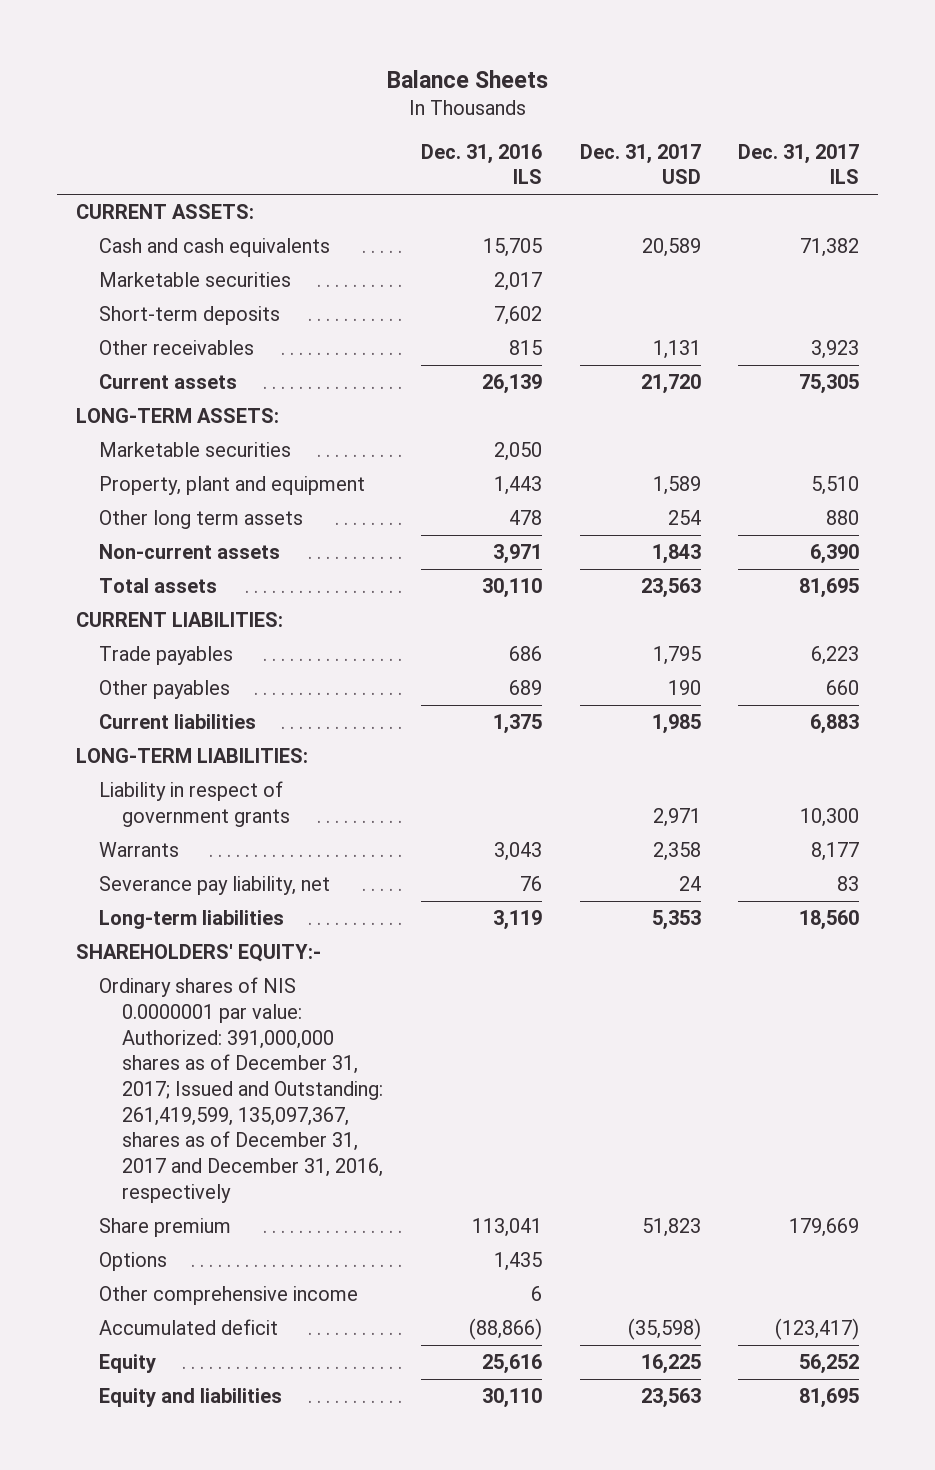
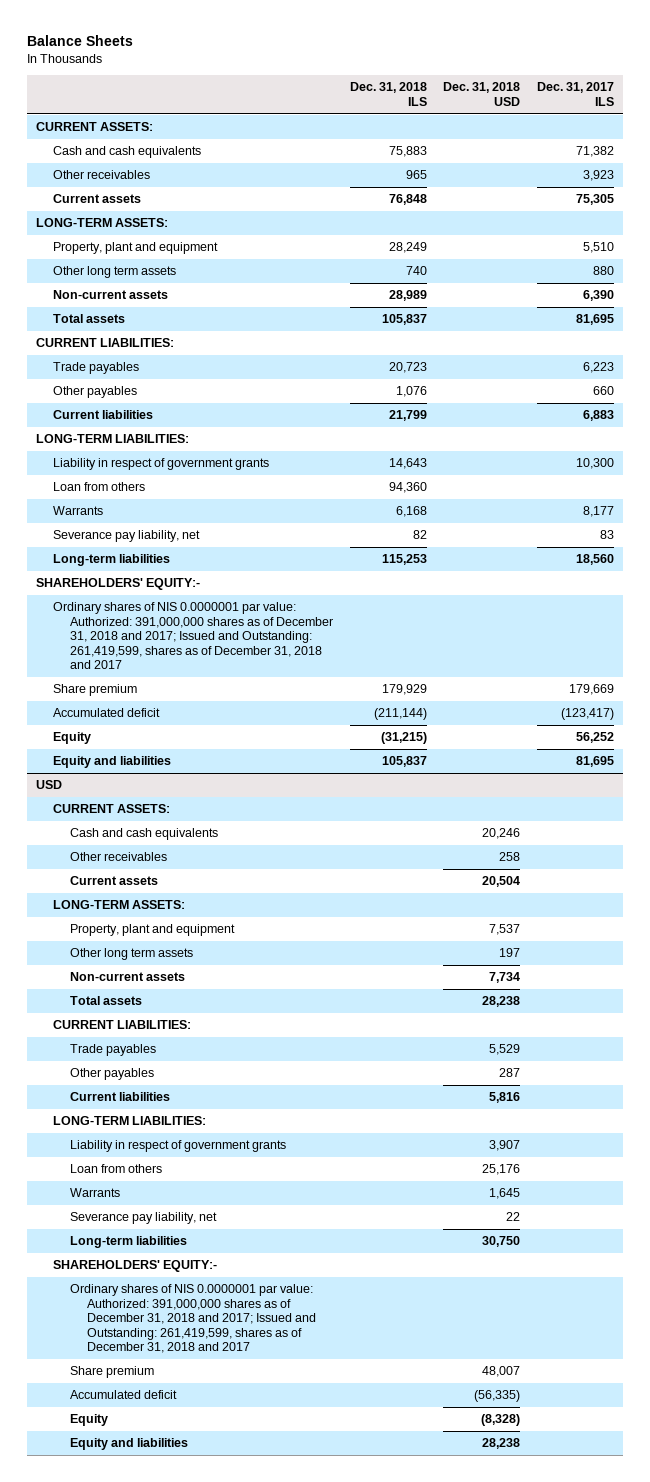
[420,143,542,185] Dec. 31, 2016 ILS -> none
[579,143,701,185] Dec. 31, 2017 USD -> none
none -> [349,82,427,106] Dec. 31, 2018 ILS
none -> [443,82,521,106] Dec. 31, 2018 USD
[98,272,291,288] Marketable securities -> none
[98,306,280,326] Short-term deposits -> none
[98,442,291,458] Marketable securities -> none
none -> [52,482,145,492] Loan from others
[98,977,383,1203] Ordinary shares of NIS 0.0000001 par value: Authorized: 391,000,000 shares as of December 31, 2017; Issued and Outstanding: 261,419,599, 135,097,367, shares as of December 31, 2017 and December 31, 2016, respectively -> [52,602,333,670] Ordinary shares of NIS 0.0000001 par value: Authorized: 391,000,000 shares as of December 31, 2018 and 2017; Issued and Outstanding: 261,419,599, shares as of December 31, 2018 and 2017
[98,1252,167,1272] Options -> none
[98,1286,358,1306] Other comprehensive income -> none
none -> [35,780,62,790] USD
none -> [52,804,170,814] CURRENT ASSETS:
none -> [69,828,218,841] Cash and cash equivalents
none -> [69,852,167,862] Other receivables
none -> [69,876,158,886] Current assets
none -> [52,900,185,910] LONG-TERM ASSETS:
none -> [69,924,235,937] Property, plant and equipment
none -> [69,948,193,961] Other long term assets
none -> [69,972,185,982] Non-current assets
none -> [69,996,142,1006] Total assets
none -> [52,1020,191,1030] CURRENT LIABILITIES:
none -> [69,1044,156,1057] Trade payables
none -> [69,1068,154,1081] Other payables
none -> [69,1092,170,1102] Current liabilities
none -> [52,1116,206,1126] LONG-TERM LIABILITIES:
none -> [69,1140,286,1153] Liability in respect of government grants
none -> [69,1164,162,1174] Loan from others
none -> [69,1188,120,1198] Warrants
none -> [69,1212,217,1225] Severance pay liability, net
none -> [69,1236,187,1249] Long-term liabilities
none -> [52,1260,217,1273] SHAREHOLDERS' EQUITY:-
none -> [69,1284,316,1354] Ordinary shares of NIS 0.0000001 par value: Authorized: 391,000,000 shares as of December 31, 2018 and 2017; Issued and Outstanding: 261,419,599, shares as of December 31, 2018 and 2017
none -> [69,1366,154,1379] Share premium
none -> [69,1390,177,1400] Accumulated deficit
none -> [69,1414,108,1427] Equity
none -> [69,1438,188,1451] Equity and liabilities

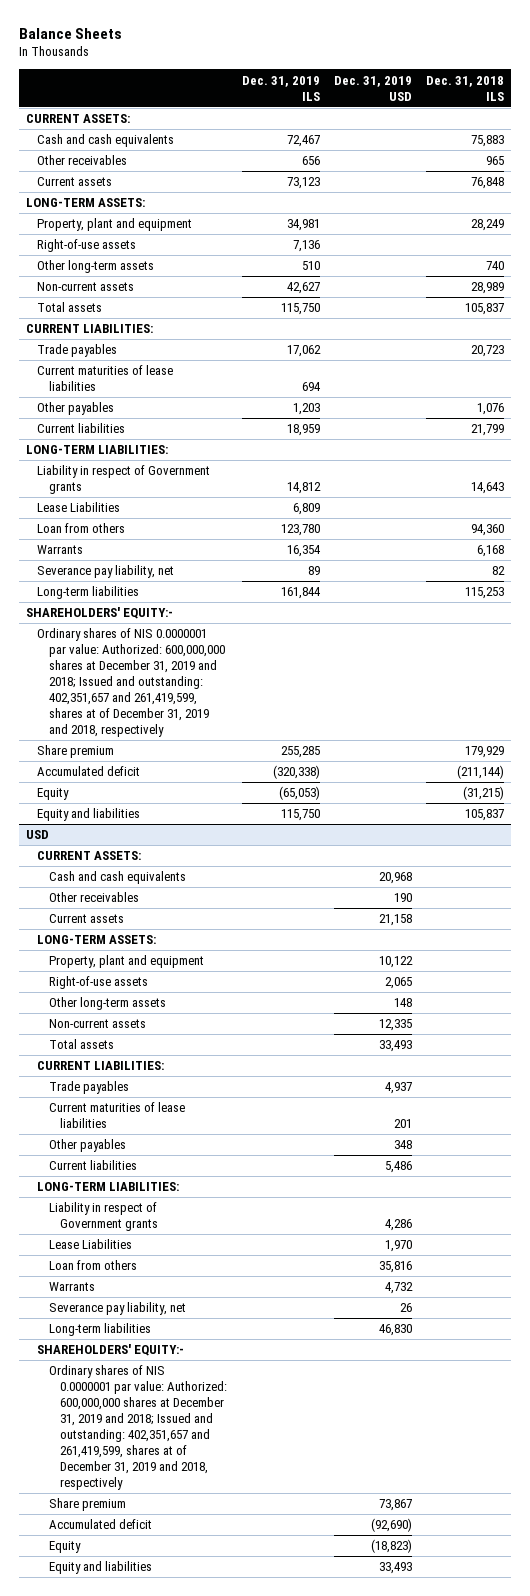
[443,82,521,106] Dec. 31, 2018 USD -> none
[537,82,615,106] Dec. 31, 2017 ILS -> none
none -> [241,75,320,101] Dec. 31, 2019 ILS
none -> [333,75,412,101] Dec. 31, 2019 USD
none -> [37,239,137,253] Right-of-use assets
[52,266,176,279] Other long term assets -> [37,260,155,274] Other long-term assets
none -> [37,365,174,392] Current maturities of lease liabilities
[52,458,269,471] Liability in respect of government grants -> [37,465,211,495] Liability in respect of Government grants
none -> [37,502,121,513] Lease Liabilities
[52,602,333,670] Ordinary shares of NIS 0.0000001 par value: Authorized: 391,000,000 shares as of December 31, 2018 and 2017; Issued and Outstanding: 261,419,599, shares as of December 31, 2018 and 2017 -> [37,628,225,738] Ordinary shares of NIS 0.0000001 par value: Authorized: 600,000,000 shares at December 31, 2019 and 2018; Issued and outstanding: 402,351,657 and 261,419,599, shares at of December 31, 2019 and 2018, respectively
none -> [48,976,148,990] Right-of-use assets
[69,948,193,961] Other long term assets -> [48,997,166,1011] Other long-term assets
none -> [48,1102,185,1129] Current maturities of lease liabilities
[69,1140,286,1153] Liability in respect of government grants -> [48,1202,159,1232] Liability in respect of Government grants
none -> [48,1239,132,1250] Lease Liabilities
[69,1284,316,1354] Ordinary shares of NIS 0.0000001 par value: Authorized: 391,000,000 shares as of December 31, 2018 and 2017; Issued and Outstanding: 261,419,599, shares as of December 31, 2018 and 2017 -> [48,1365,228,1491] Ordinary shares of NIS 0.0000001 par value: Authorized: 600,000,000 shares at December 31, 2019 and 2018; Issued and outstanding: 402,351,657 and 261,419,599, shares at of December 31, 2019 and 2018, respectively

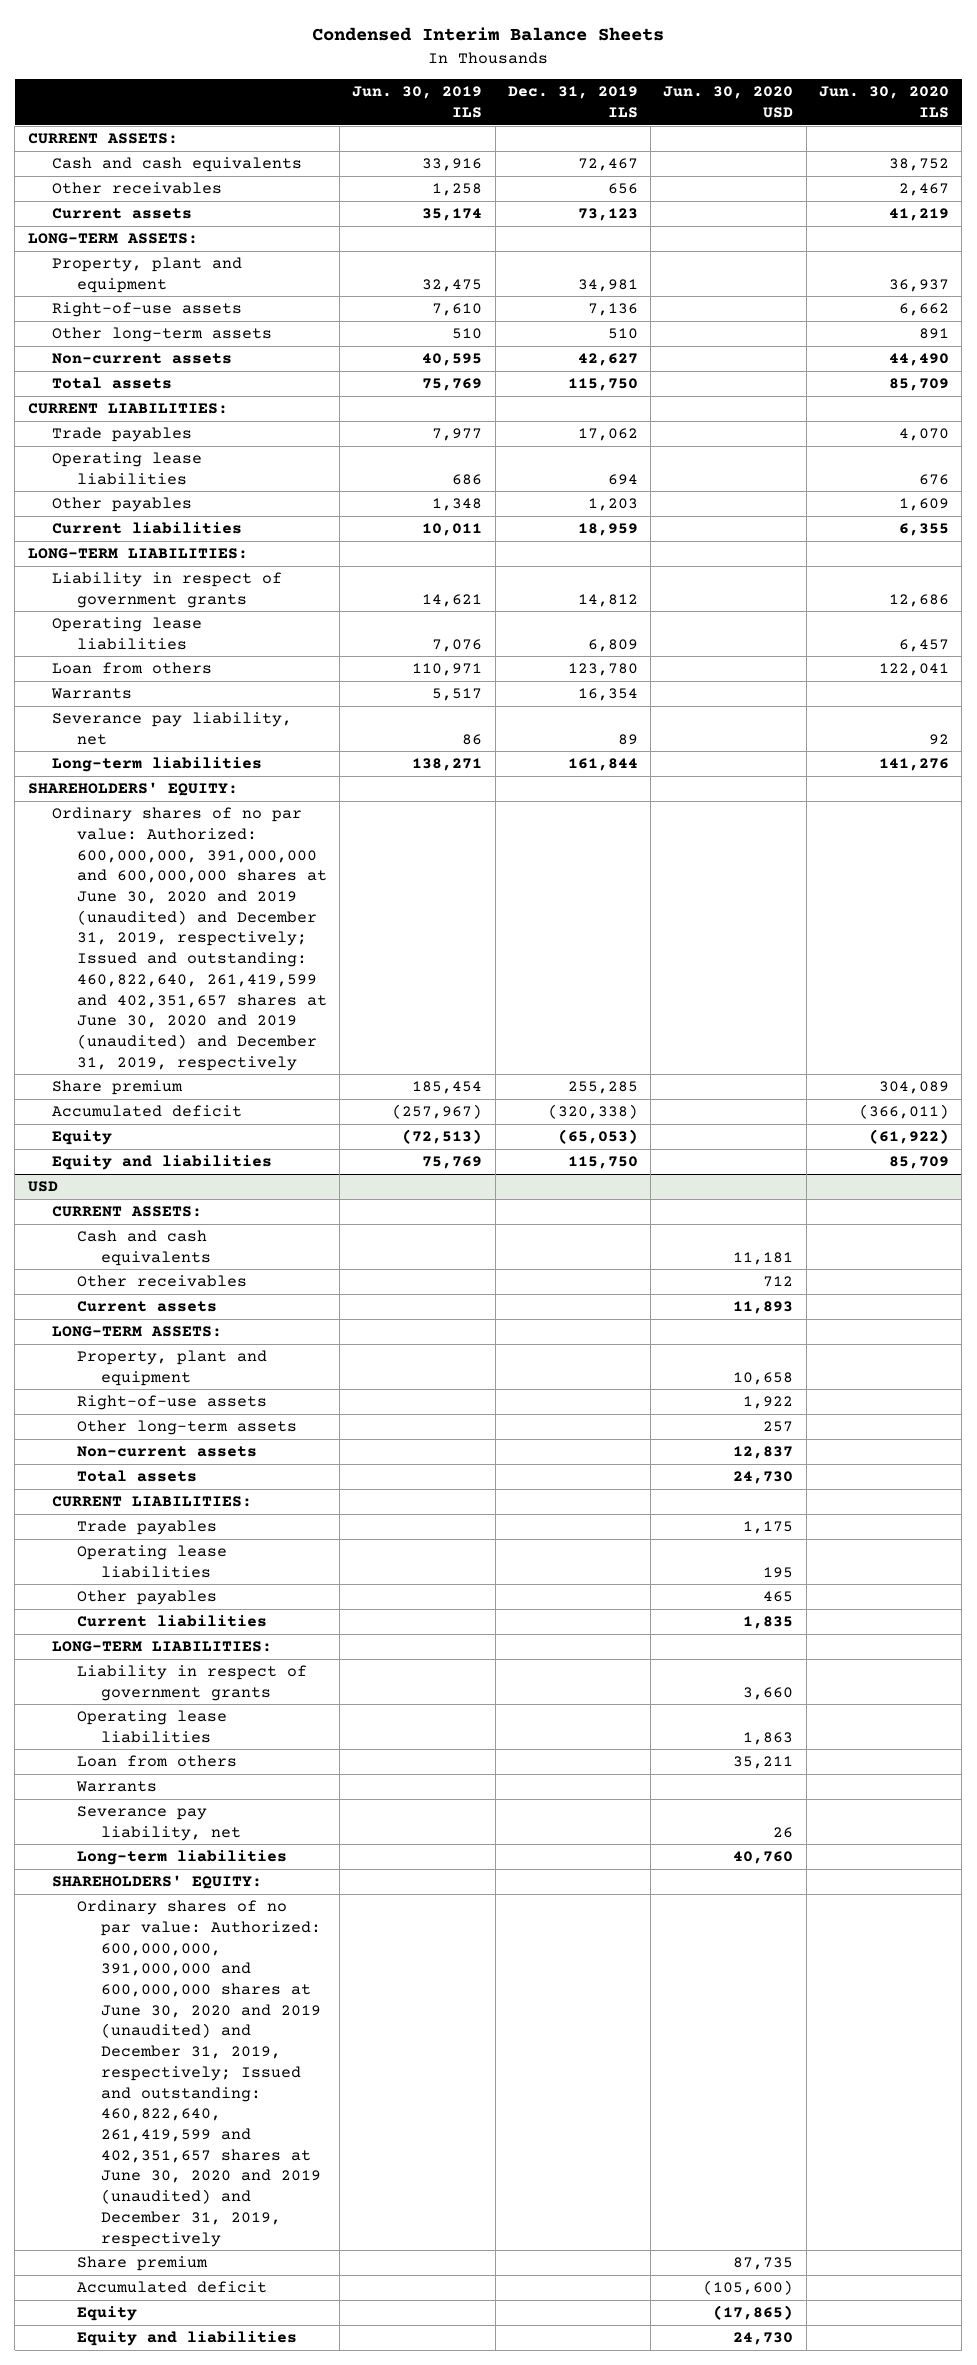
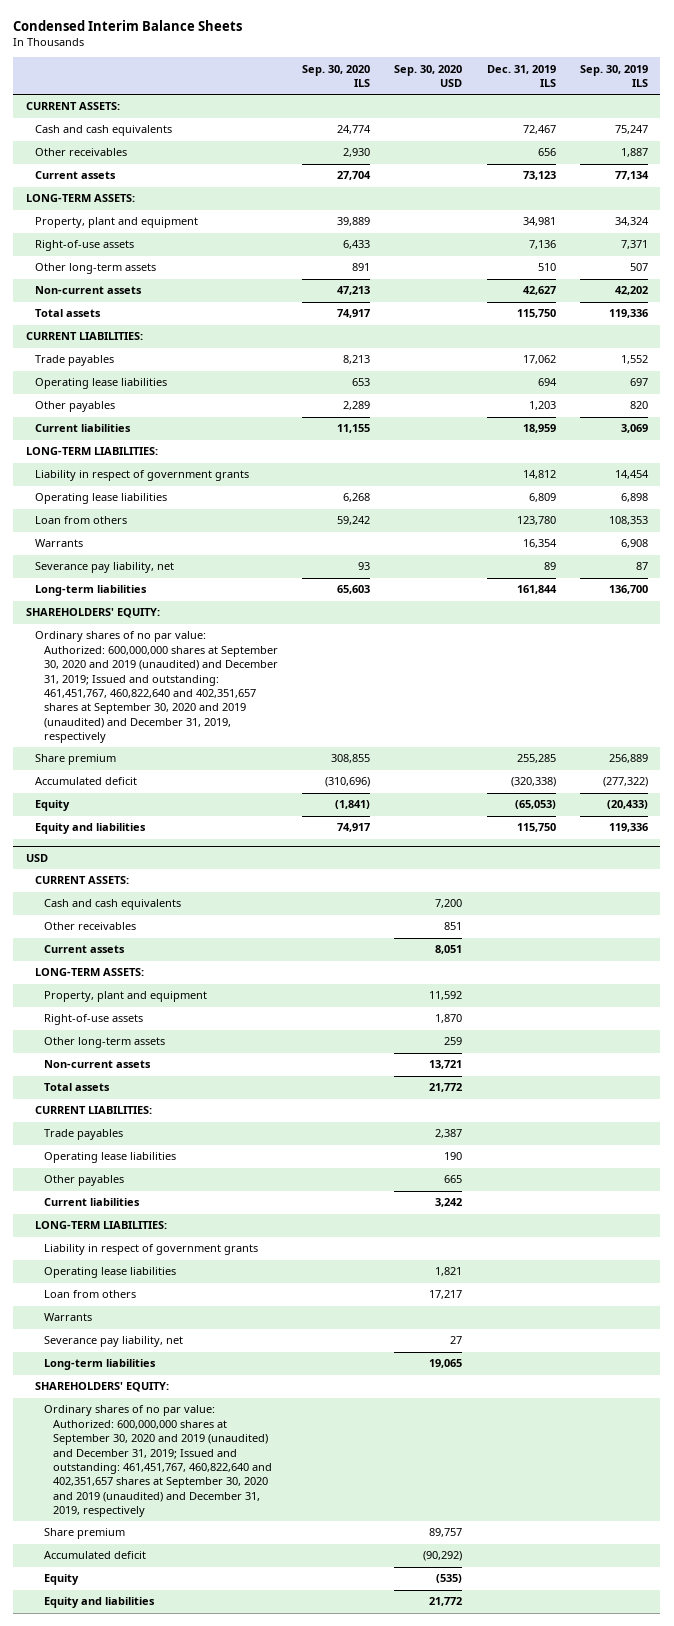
[352,86,483,118] Jun. 30, 2019 ILS -> none
[663,86,794,118] Jun. 30, 2020 USD -> none
[818,86,949,118] Jun. 30, 2020 ILS -> none
none -> [302,64,371,87] Sep. 30, 2020 ILS
none -> [394,64,463,87] Sep. 30, 2020 USD
none -> [580,64,649,87] Sep. 30, 2019 ILS
[52,807,327,1071] Ordinary shares of no par value: Authorized: 600,000,000, 391,000,000 and 600,000,000 shares at June 30, 2020 and 2019 (unaudited) and December 31, 2019, respectively; Issued and outstanding: 460,822,640, 261,419,599 and 402,351,657 shares at June 30, 2020 and 2019 (unaudited) and December 31, 2019, respectively -> [34,631,278,744] Ordinary shares of no par value: Authorized: 600,000,000 shares at September 30, 2020 and 2019 (unaudited) and December 31, 2019; Issued and outstanding: 461,451,767, 460,822,640 and 402,351,657 shares at September 30, 2020 and 2019 (unaudited) and December 31, 2019, respectively
[76,1900,322,2247] Ordinary shares of no par value: Authorized: 600,000,000, 391,000,000 and 600,000,000 shares at June 30, 2020 and 2019 (unaudited) and December 31, 2019, respectively; Issued and outstanding: 460,822,640, 261,419,599 and 402,351,657 shares at June 30, 2020 and 2019 (unaudited) and December 31, 2019, respectively -> [43,1405,272,1518] Ordinary shares of no par value: Authorized: 600,000,000 shares at September 30, 2020 and 2019 (unaudited) and December 31, 2019; Issued and outstanding: 461,451,767, 460,822,640 and 402,351,657 shares at September 30, 2020 and 2019 (unaudited) and December 31, 2019, respectively

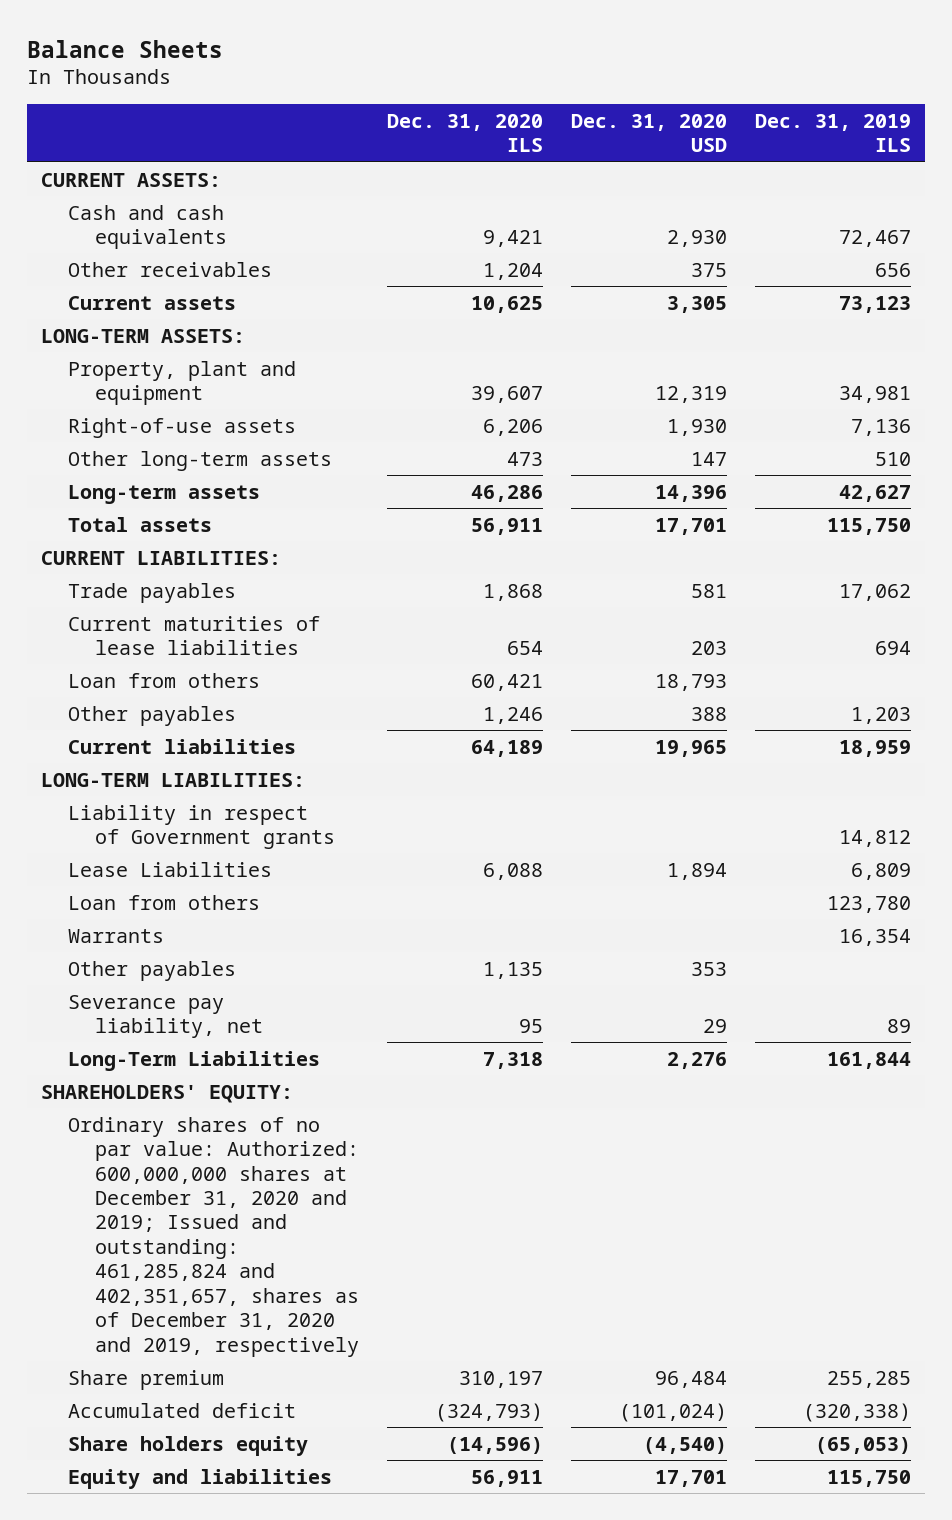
[13,19,243,31] Condensed Interim Balance Sheets -> [27,39,224,58] Balance Sheets
[302,64,371,87] Sep. 30, 2020 ILS -> none
[394,64,463,87] Sep. 30, 2020 USD -> none
[580,64,649,87] Sep. 30, 2019 ILS -> none
none -> [387,113,544,153] Dec. 31, 2020 ILS
none -> [571,113,728,153] Dec. 31, 2020 USD
[34,286,142,295] Non-current assets -> [67,484,260,504] Long-term assets
[34,378,167,390] Operating lease liabilities -> [67,615,320,656] Current maturities of lease liabilities
none -> [67,672,260,688] Loan from others
[34,470,249,482] Liability in respect of government grants -> [67,804,335,850] Liability in respect of Government grants
[34,493,167,505] Operating lease liabilities -> [67,861,272,877] Lease Liabilities
none -> [67,960,236,981] Other payables
[34,585,147,597] Long-term liabilities -> [67,1050,320,1071] Long-Term Liabilities
[34,631,278,744] Ordinary shares of no par value: Authorized: 600,000,000 shares at September 30, 2020 and 2019 (unaudited) and December 31, 2019; Issued and outstanding: 461,451,767, 460,822,640 and 402,351,657 shares at September 30, 2020 and 2019 (unaudited) and December 31, 2019, respectively -> [67,1116,359,1357] Ordinary shares of no par value: Authorized: 600,000,000 shares at December 31, 2020 and 2019; Issued and outstanding: 461,285,824 and 402,351,657, shares as of December 31, 2020 and 2019, respectively
[34,800,70,812] Equity -> [67,1435,308,1456] Share holders equity
[25,853,48,862] USD -> none
[34,876,129,885] CURRENT ASSETS: -> none
[43,899,181,911] Cash and cash equivalents -> none
[43,922,136,931] Other receivables -> none
[43,945,125,954] Current assets -> none
[34,968,144,977] LONG-TERM ASSETS: -> none
[43,991,207,1003] Property, plant and equipment -> none
[43,1014,143,1026] Right-of-use assets -> none
[43,1037,165,1049] Other long-term assets -> none
[43,1060,151,1069] Non-current assets -> none
[43,1083,110,1092] Total assets -> none
[34,1106,152,1115] CURRENT LIABILITIES: -> none
[43,1129,123,1141] Trade payables -> none
[43,1152,176,1164] Operating lease liabilities -> none
[43,1175,124,1187] Other payables -> none
[43,1198,140,1207] Current liabilities -> none
[34,1221,167,1230] LONG-TERM LIABILITIES: -> none
[43,1244,258,1256] Liability in respect of government grants -> none
[43,1267,176,1279] Operating lease liabilities -> none
[43,1290,136,1299] Loan from others -> none
[43,1313,92,1322] Warrants -> none
[43,1336,183,1348] Severance pay liability, net -> none
[43,1359,156,1371] Long-term liabilities -> none
[34,1382,169,1393] SHAREHOLDERS' EQUITY: -> none
[43,1405,272,1518] Ordinary shares of no par value: Authorized: 600,000,000 shares at September 30, 2020 and 2019 (unaudited) and December 31, 2019; Issued and outstanding: 461,451,767, 460,822,640 and 402,351,657 shares at September 30, 2020 and 2019 (unaudited) and December 31, 2019, respectively -> none
[43,1528,125,1540] Share premium -> none
[43,1551,146,1560] Accumulated deficit -> none
[43,1574,79,1586] Equity -> none
[43,1597,155,1609] Equity and liabilities -> none

